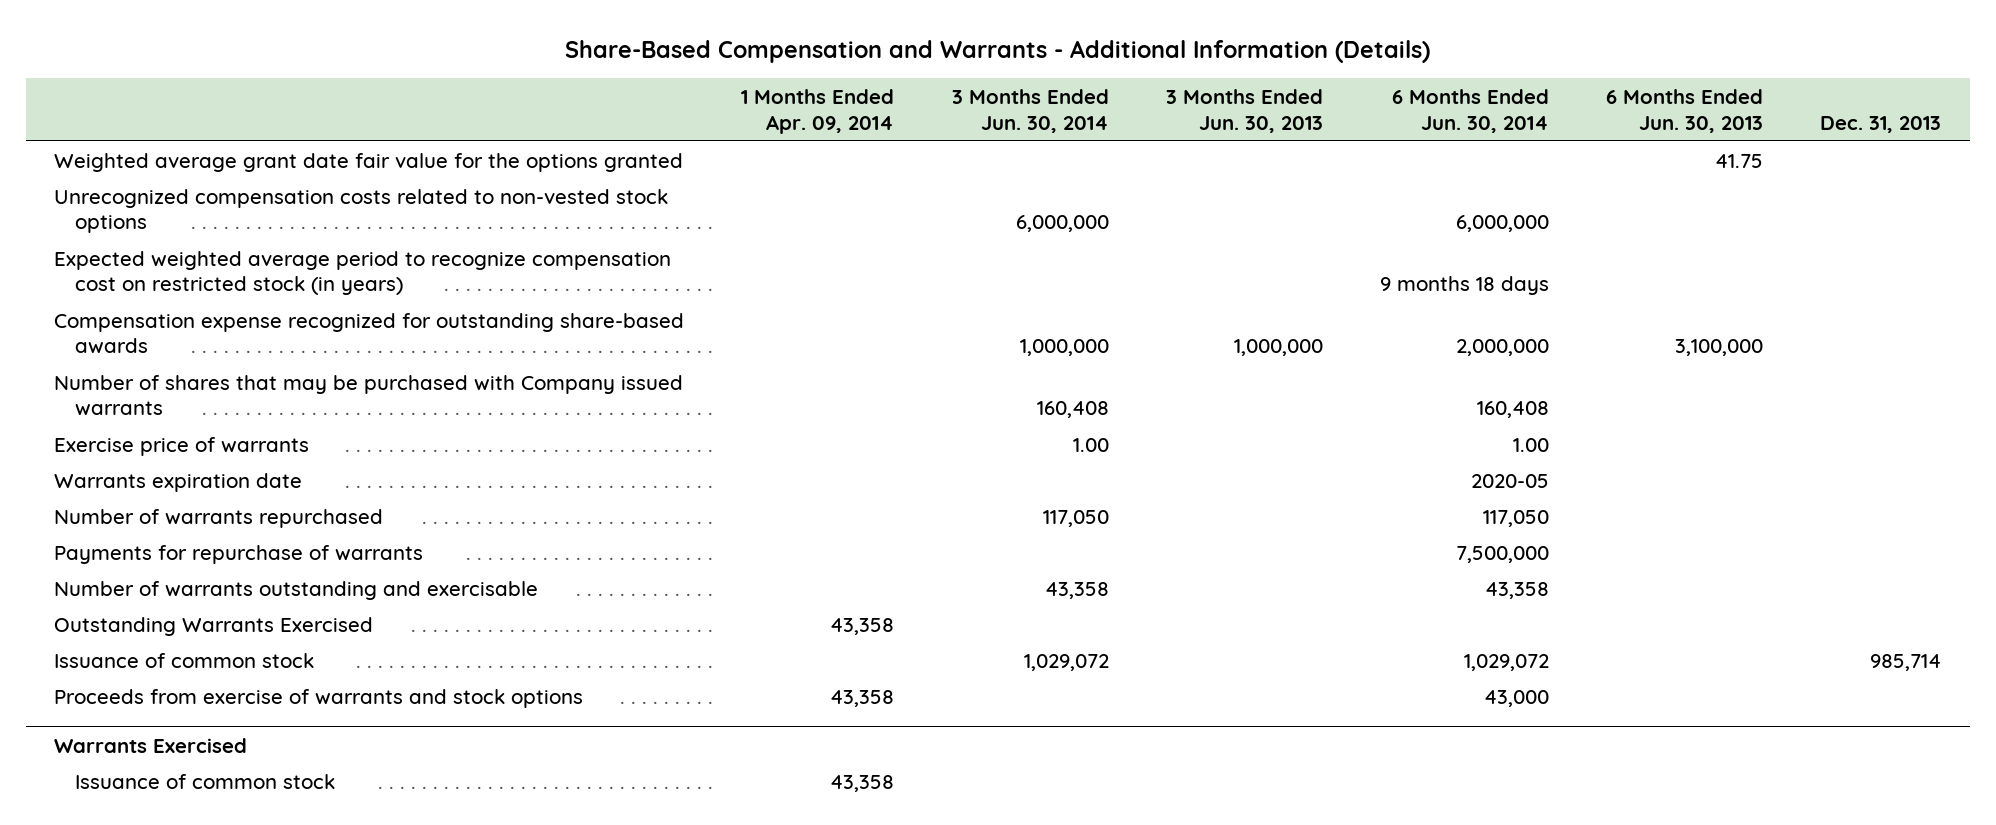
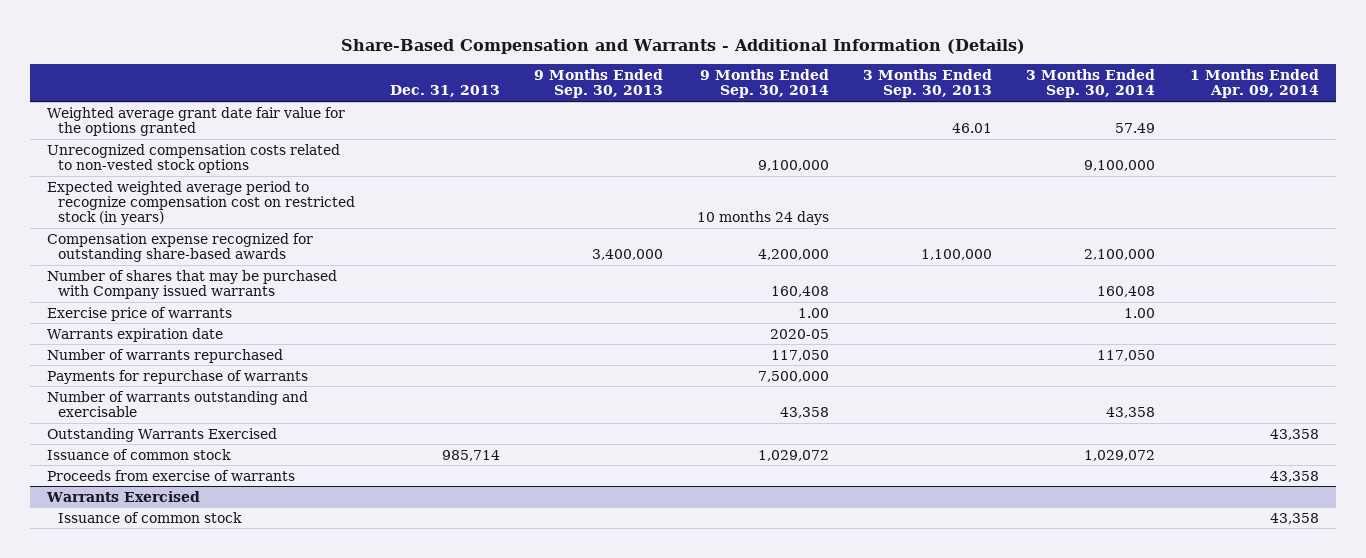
[951,88,1109,133] 3 Months Ended Jun. 30, 2014 -> none
[1165,88,1323,133] 3 Months Ended Jun. 30, 2013 -> none
[1392,88,1550,133] 6 Months Ended Jun. 30, 2014 -> none
[1606,88,1764,133] 6 Months Ended Jun. 30, 2013 -> none
none -> [533,68,663,99] 9 Months Ended Sep. 30, 2013
none -> [699,68,829,99] 9 Months Ended Sep. 30, 2014
none -> [863,68,993,99] 3 Months Ended Sep. 30, 2013
none -> [1026,68,1156,99] 3 Months Ended Sep. 30, 2014
[54,688,584,708] Proceeds from exercise of warrants and stock options -> [47,469,296,481] Proceeds from exercise of warrants

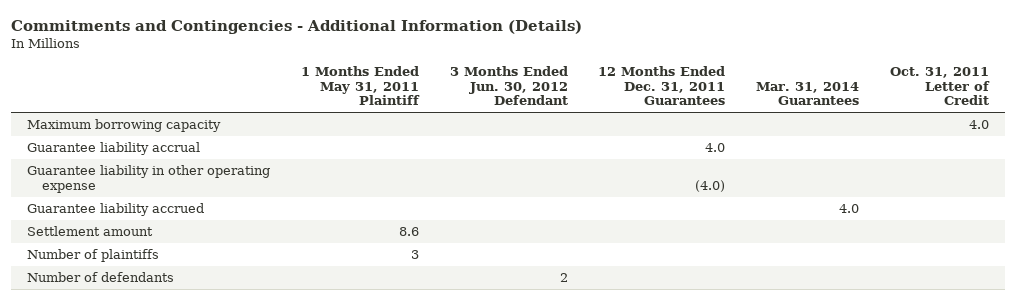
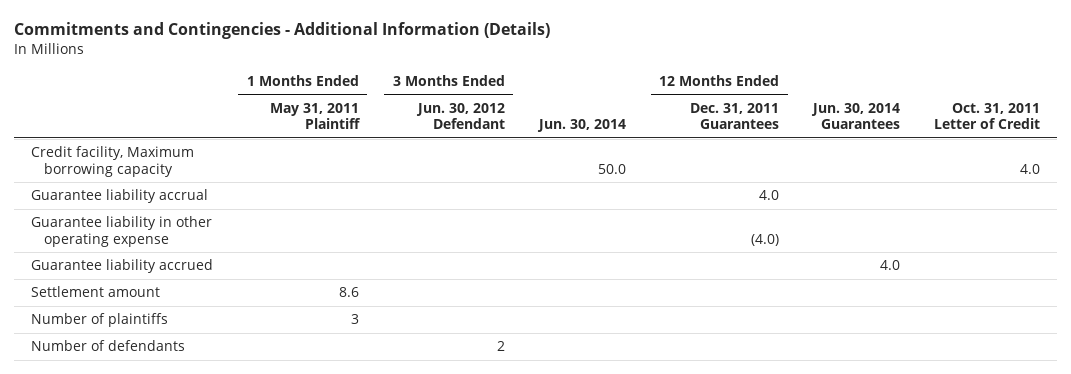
[756,81,860,106] Mar. 31, 2014 Guarantees -> none
none -> [536,119,626,133] Jun. 30, 2014
none -> [811,102,901,130] Jun. 30, 2014 Guarantees
[26,119,221,133] Maximum borrowing capacity -> [30,146,194,177] Credit facility, Maximum borrowing capacity

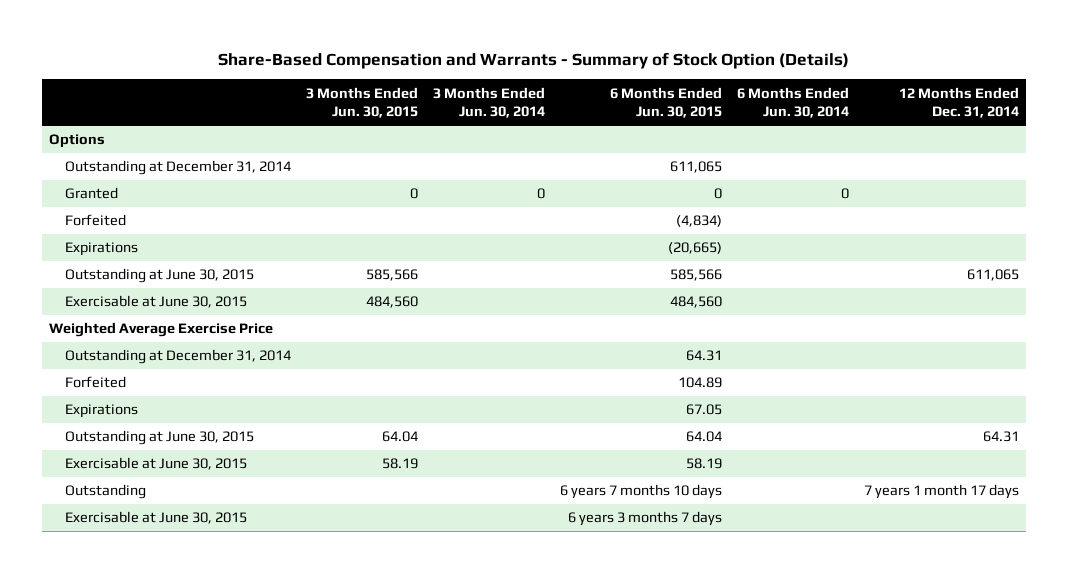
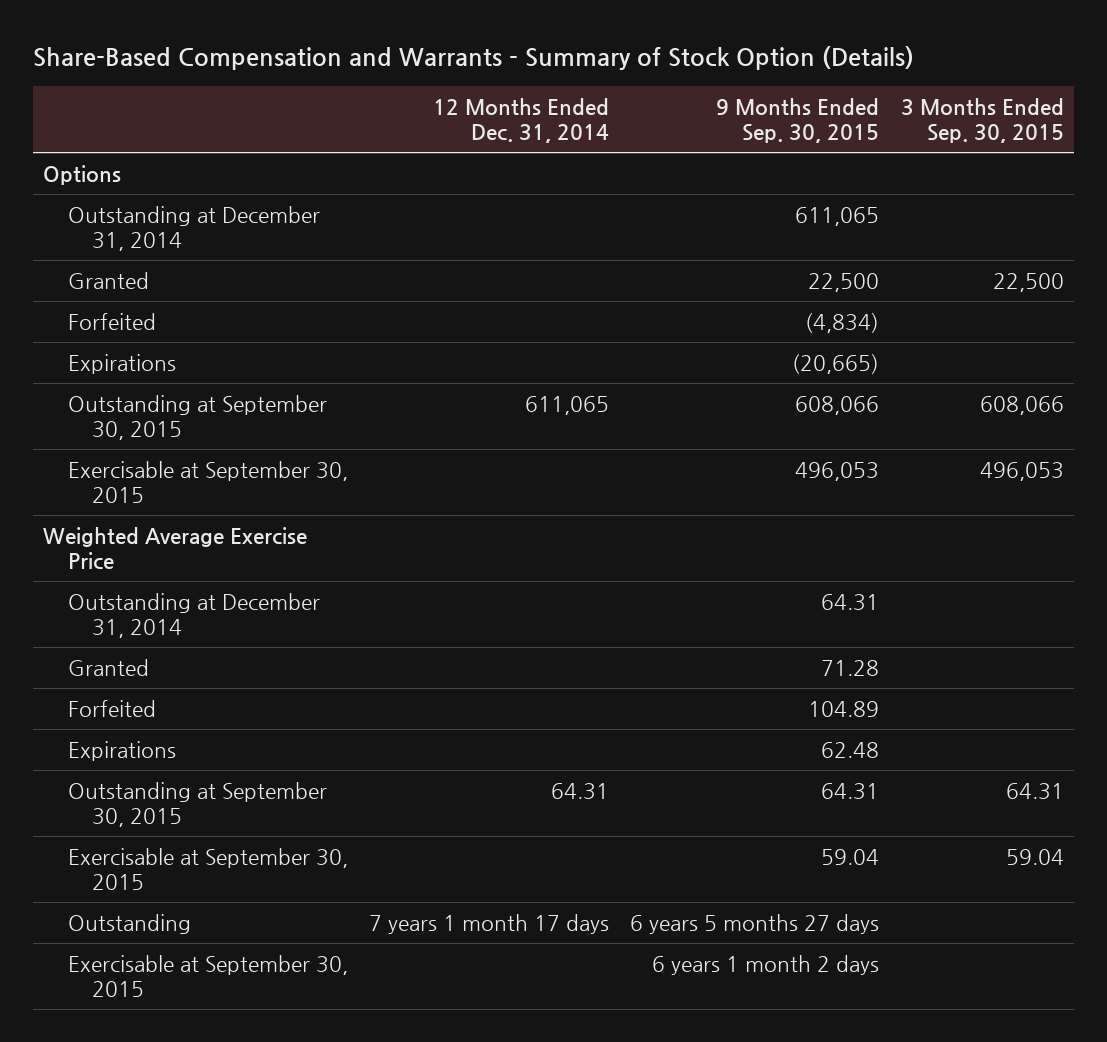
[306,86,419,119] 3 Months Ended Jun. 30, 2015 -> none
[433,86,546,119] 3 Months Ended Jun. 30, 2014 -> none
[610,86,723,119] 6 Months Ended Jun. 30, 2015 -> none
[737,86,850,119] 6 Months Ended Jun. 30, 2014 -> none
none -> [716,98,880,144] 9 Months Ended Sep. 30, 2015
none -> [900,98,1064,144] 3 Months Ended Sep. 30, 2015
[65,268,255,284] Outstanding at June 30, 2015 -> [67,394,327,441] Outstanding at September 30, 2015
[65,295,248,309] Exercisable at June 30, 2015 -> [67,460,348,504] Exercisable at September 30, 2015
none -> [67,658,149,676] Granted
[65,430,255,446] Outstanding at June 30, 2015 -> [67,781,327,828] Outstanding at September 30, 2015
[65,457,248,471] Exercisable at June 30, 2015 -> [67,847,348,891] Exercisable at September 30, 2015
[65,511,248,525] Exercisable at June 30, 2015 -> [67,954,348,998] Exercisable at September 30, 2015

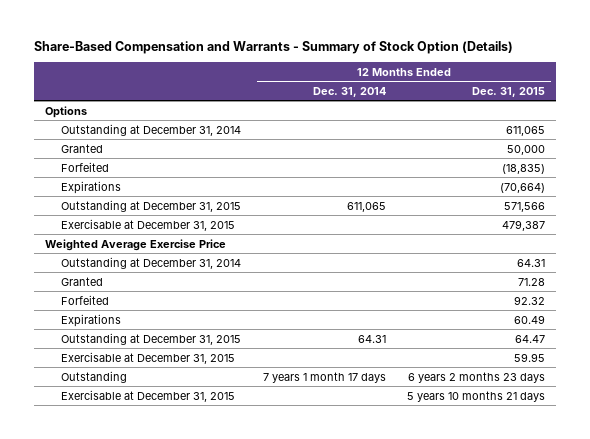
[716,98,880,144] 9 Months Ended Sep. 30, 2015 -> none
[900,98,1064,144] 3 Months Ended Sep. 30, 2015 -> none
none -> [472,86,546,97] Dec. 31, 2015
[67,394,327,441] Outstanding at September 30, 2015 -> [61,199,242,212] Outstanding at December 31, 2015
[67,460,348,504] Exercisable at September 30, 2015 -> [61,218,236,231] Exercisable at December 31, 2015
[67,781,327,828] Outstanding at September 30, 2015 -> [61,332,242,345] Outstanding at December 31, 2015
[67,847,348,891] Exercisable at September 30, 2015 -> [61,351,236,364] Exercisable at December 31, 2015
[67,954,348,998] Exercisable at September 30, 2015 -> [61,389,236,402] Exercisable at December 31, 2015

